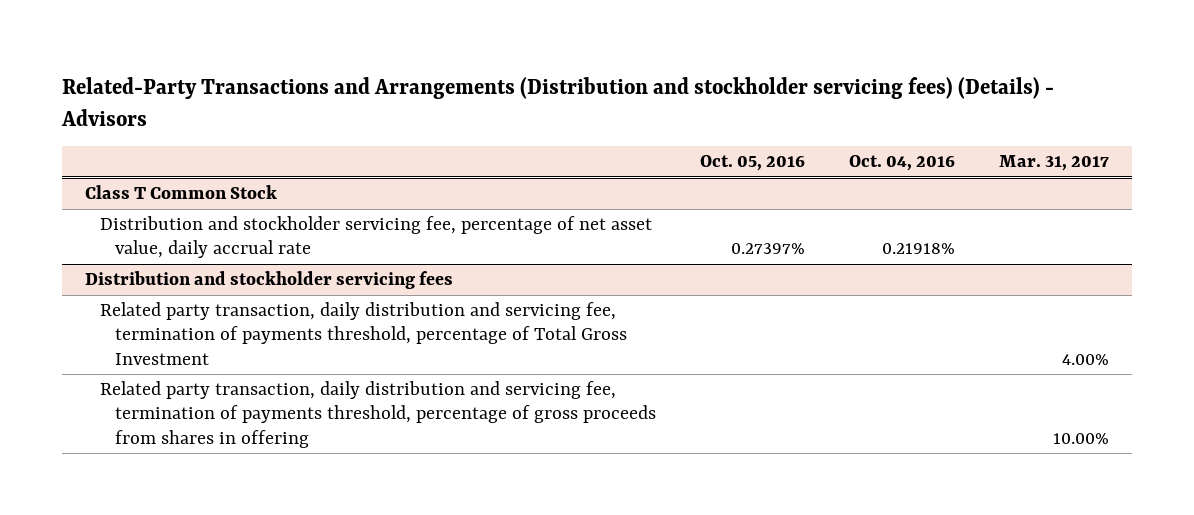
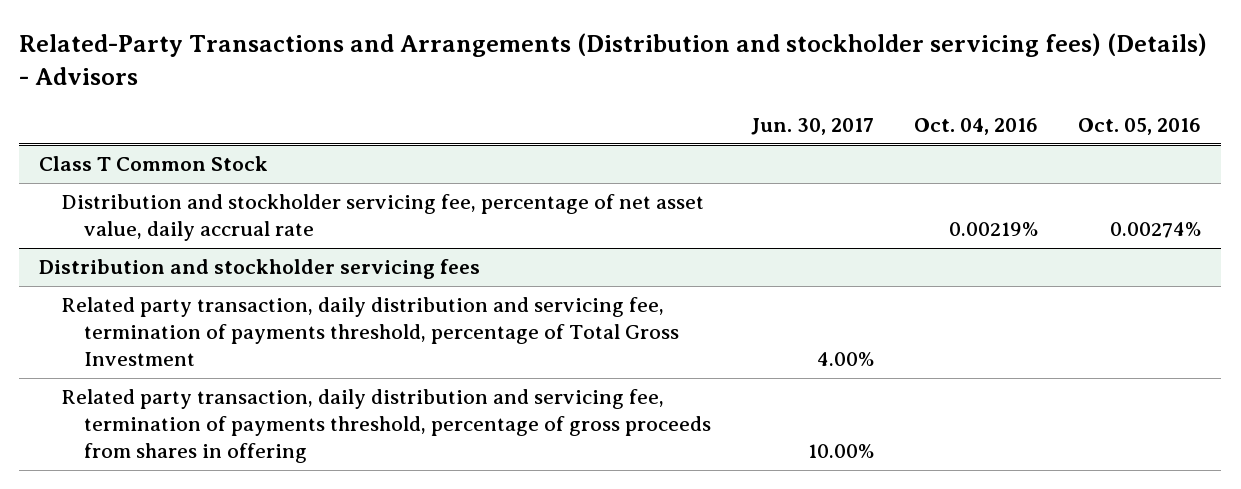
[999,155,1110,172] Mar. 31, 2017 -> none
none -> [750,118,874,136] Jun. 30, 2017
[731,243,806,255] 0.27397% -> [1110,222,1202,239] 0.00274%
[882,243,956,255] 0.21918% -> [949,222,1039,237] 0.00219%

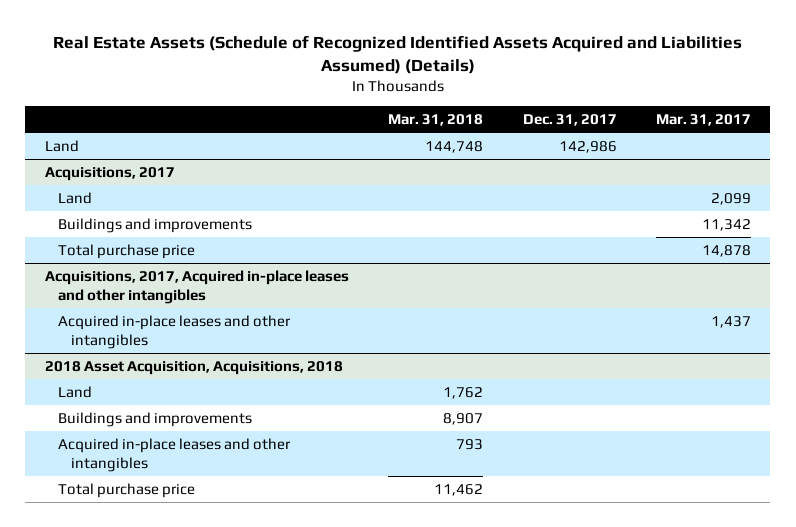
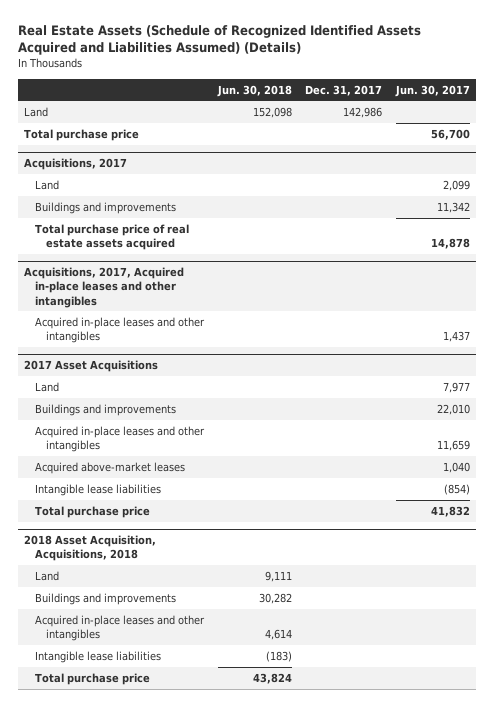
[388,114,484,127] Mar. 31, 2018 -> none
[655,114,751,127] Mar. 31, 2017 -> none
none -> [216,84,292,97] Jun. 30, 2018
none -> [394,84,470,97] Jun. 30, 2017
none -> [24,129,140,142] Total purchase price
[57,243,195,259] Total purchase price -> [35,224,190,251] Total purchase price of real estate assets acquired
none -> [24,360,159,373] 2017 Asset Acquisitions
none -> [35,382,60,393] Land
none -> [35,404,177,417] Buildings and improvements
none -> [35,426,206,453] Acquired in-place leases and other intangibles
none -> [35,462,186,475] Acquired above-market leases
none -> [35,484,162,497] Intangible lease liabilities
none -> [35,506,151,519] Total purchase price
none -> [35,651,162,664] Intangible lease liabilities

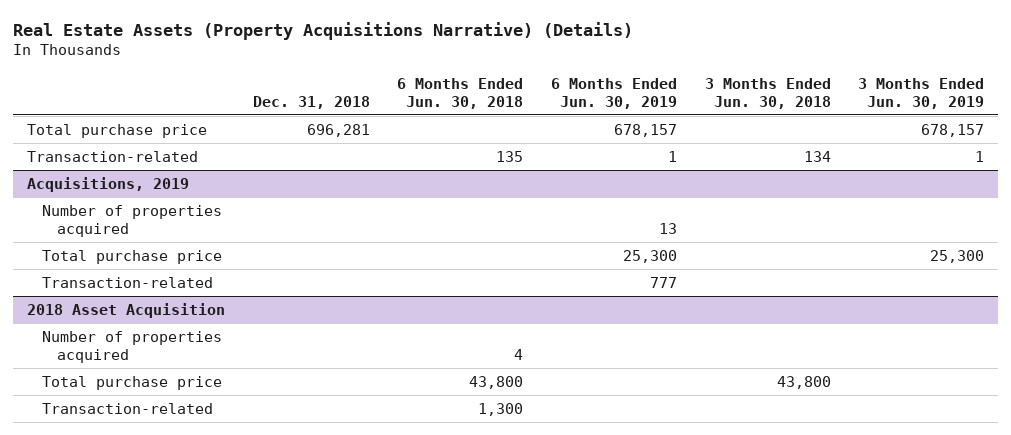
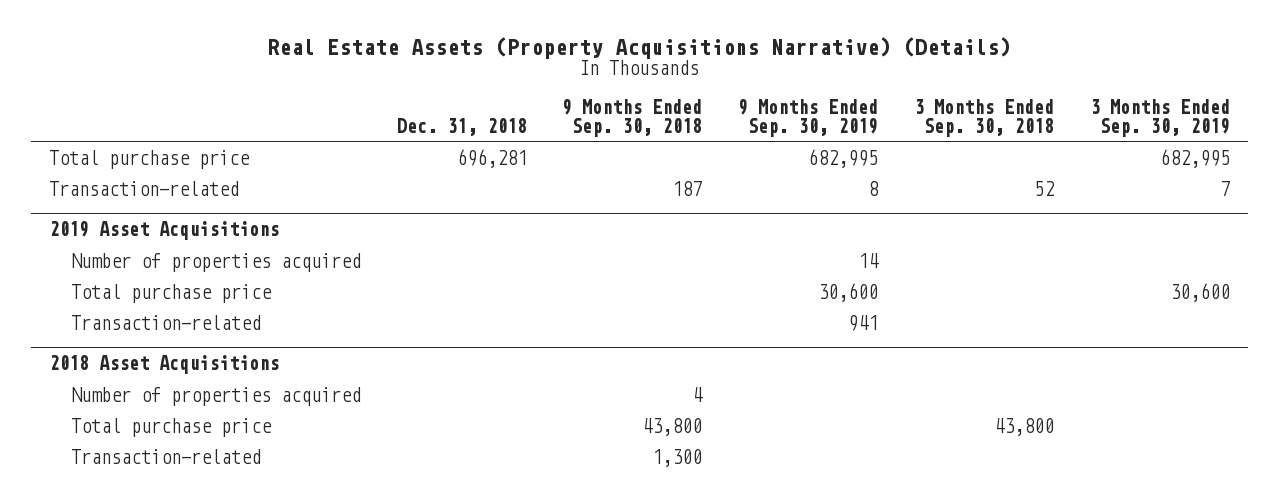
[397,77,524,109] 6 Months Ended Jun. 30, 2018 -> none
[550,77,677,109] 6 Months Ended Jun. 30, 2019 -> none
[704,77,831,109] 3 Months Ended Jun. 30, 2018 -> none
[858,77,985,109] 3 Months Ended Jun. 30, 2019 -> none
none -> [562,98,703,137] 9 Months Ended Sep. 30, 2018
none -> [738,98,879,137] 9 Months Ended Sep. 30, 2019
none -> [914,98,1055,137] 3 Months Ended Sep. 30, 2018
none -> [1090,98,1231,137] 3 Months Ended Sep. 30, 2019
[26,176,189,192] Acquisitions, 2019 -> [48,221,279,241] 2019 Asset Acquisitions
[26,302,225,318] 2018 Asset Acquisition -> [48,355,279,375] 2018 Asset Acquisitions

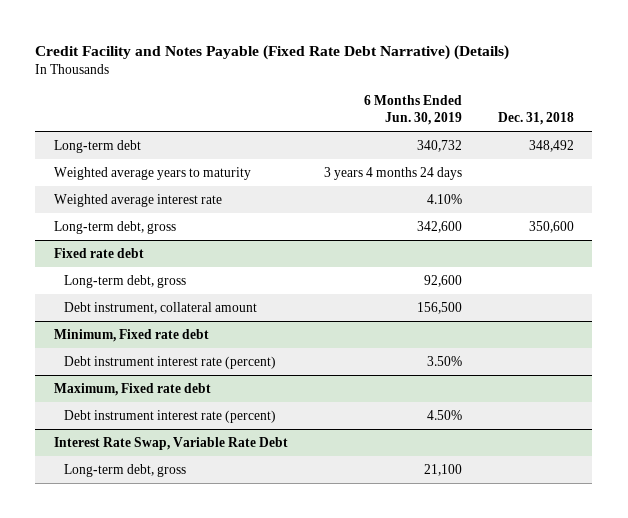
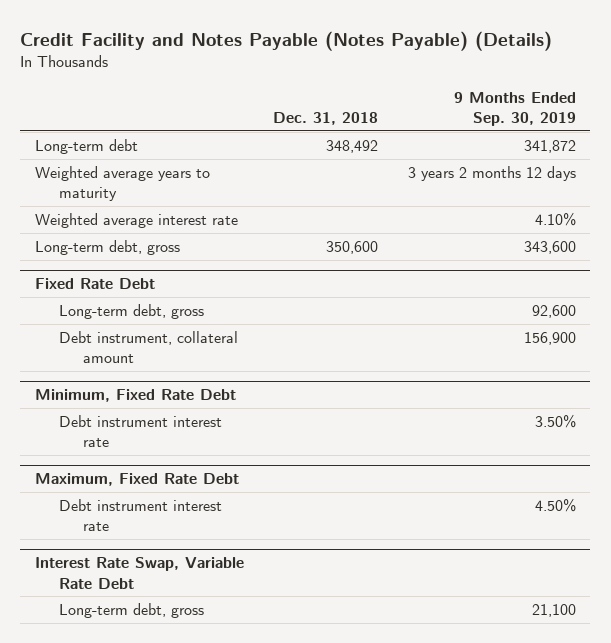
[35,45,510,61] Credit Facility and Notes Payable (Fixed Rate Debt Narrative) (Details) -> [20,30,553,51] Credit Facility and Notes Payable (Notes Payable) (Details)
[363,95,462,126] 6 Months Ended Jun. 30, 2019 -> none
none -> [453,91,576,127] 9 Months Ended Sep. 30, 2019
[53,247,144,258] Fixed rate debt -> [35,278,156,290] Fixed Rate Debt
[53,328,209,342] Minimum, Fixed rate debt -> [35,389,237,403] Minimum, Fixed Rate Debt
[64,355,277,369] Debt instrument interest rate (percent) -> [59,415,223,448] Debt instrument interest rate
[53,382,211,396] Maximum, Fixed rate debt -> [35,473,240,487] Maximum, Fixed Rate Debt
[64,409,277,423] Debt instrument interest rate (percent) -> [59,499,223,532] Debt instrument interest rate

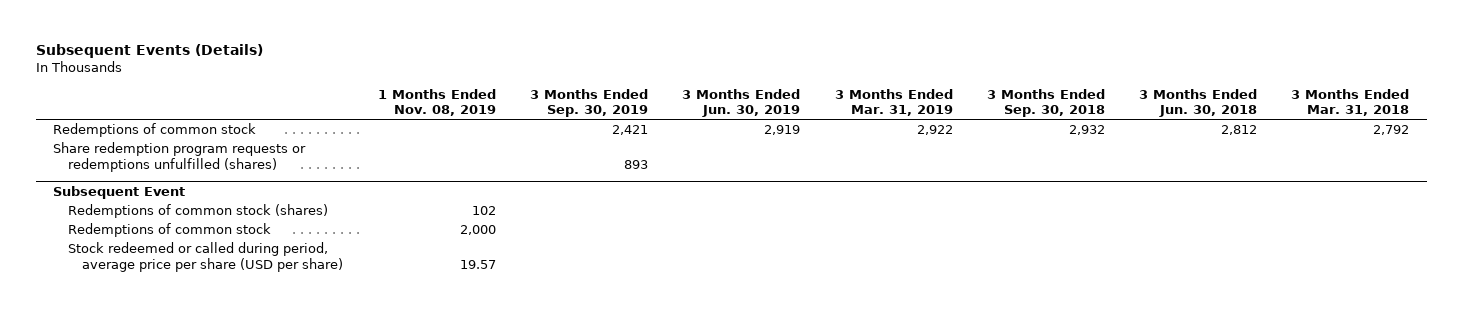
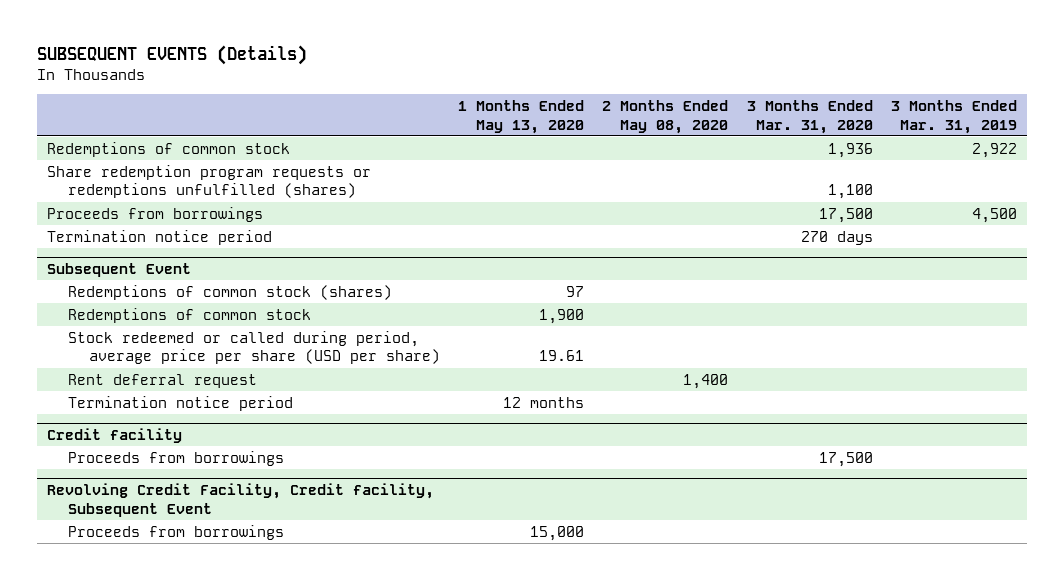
[36,44,264,59] Subsequent Events (Details) -> [37,44,308,65] SUBSEQUENT EVENTS (Details)
[377,88,496,117] 1 Months Ended Nov. 08, 2019 -> none
[529,88,648,118] 3 Months Ended Sep. 30, 2019 -> none
[682,88,801,118] 3 Months Ended Jun. 30, 2019 -> none
[986,88,1105,118] 3 Months Ended Sep. 30, 2018 -> none
[1139,88,1258,118] 3 Months Ended Jun. 30, 2018 -> none
[1291,88,1410,117] 3 Months Ended Mar. 31, 2018 -> none
none -> [457,99,584,134] 1 Months Ended May 13, 2020
none -> [602,99,729,134] 2 Months Ended May 08, 2020
none -> [746,99,873,134] 3 Months Ended Mar. 31, 2020
none -> [46,206,263,222] Proceeds from borrowings
none -> [46,229,272,245] Termination notice period
none -> [67,373,257,388] Rent deferral request
none -> [67,395,293,411] Termination notice period
none -> [46,427,182,443] Credit facility
none -> [67,450,284,466] Proceeds from borrowings
none -> [46,482,434,517] Revolving Credit Facility, Credit facility, Subsequent Event
none -> [67,524,284,540] Proceeds from borrowings

